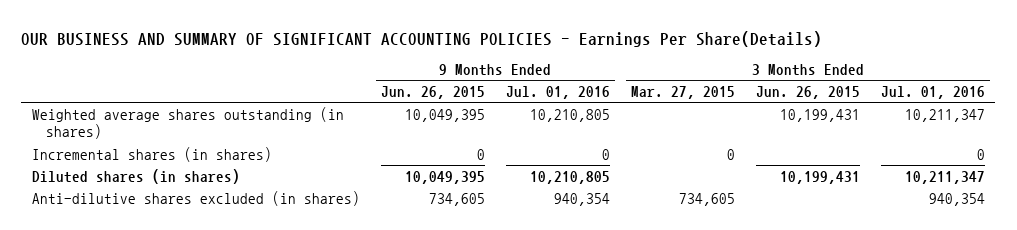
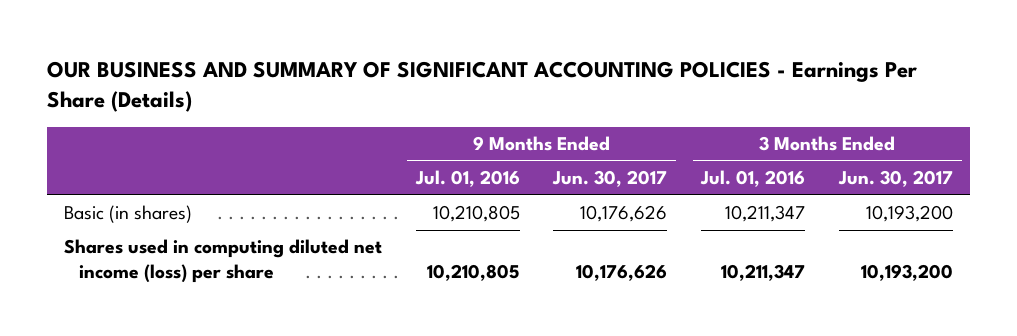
[21,31,823,48] OUR BUSINESS AND SUMMARY OF SIGNIFICANT ACCOUNTING POLICIES - Earnings Per Share(Details) -> [46,61,917,113] OUR BUSINESS AND SUMMARY OF SIGNIFICANT ACCOUNTING POLICIES - Earnings Per Share (Details)
[380,85,485,99] Jun. 26, 2015 -> none
[630,85,735,99] Mar. 27, 2015 -> none
[755,85,860,99] Jun. 26, 2015 -> none
none -> [552,170,668,188] Jun. 30, 2017
none -> [838,170,954,188] Jun. 30, 2017
[31,146,272,162] Incremental shares (in shares) -> none
[31,190,360,206] Anti-dilutive shares excluded (in shares) -> none
[31,106,344,140] Weighted average shares outstanding (in shares) -> [63,205,192,224] Basic (in shares)
[31,168,240,184] Diluted shares (in shares) -> [63,239,382,284] Shares used in computing diluted net income (loss) per share

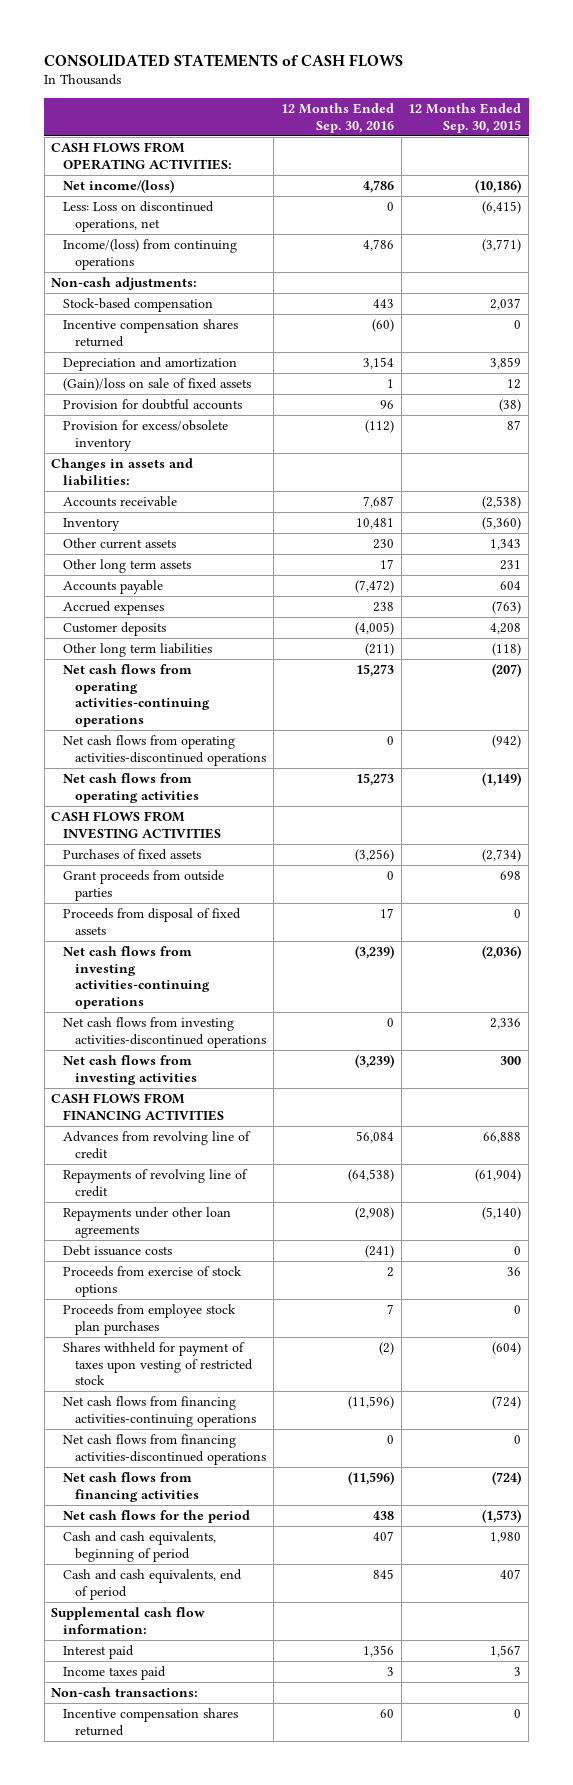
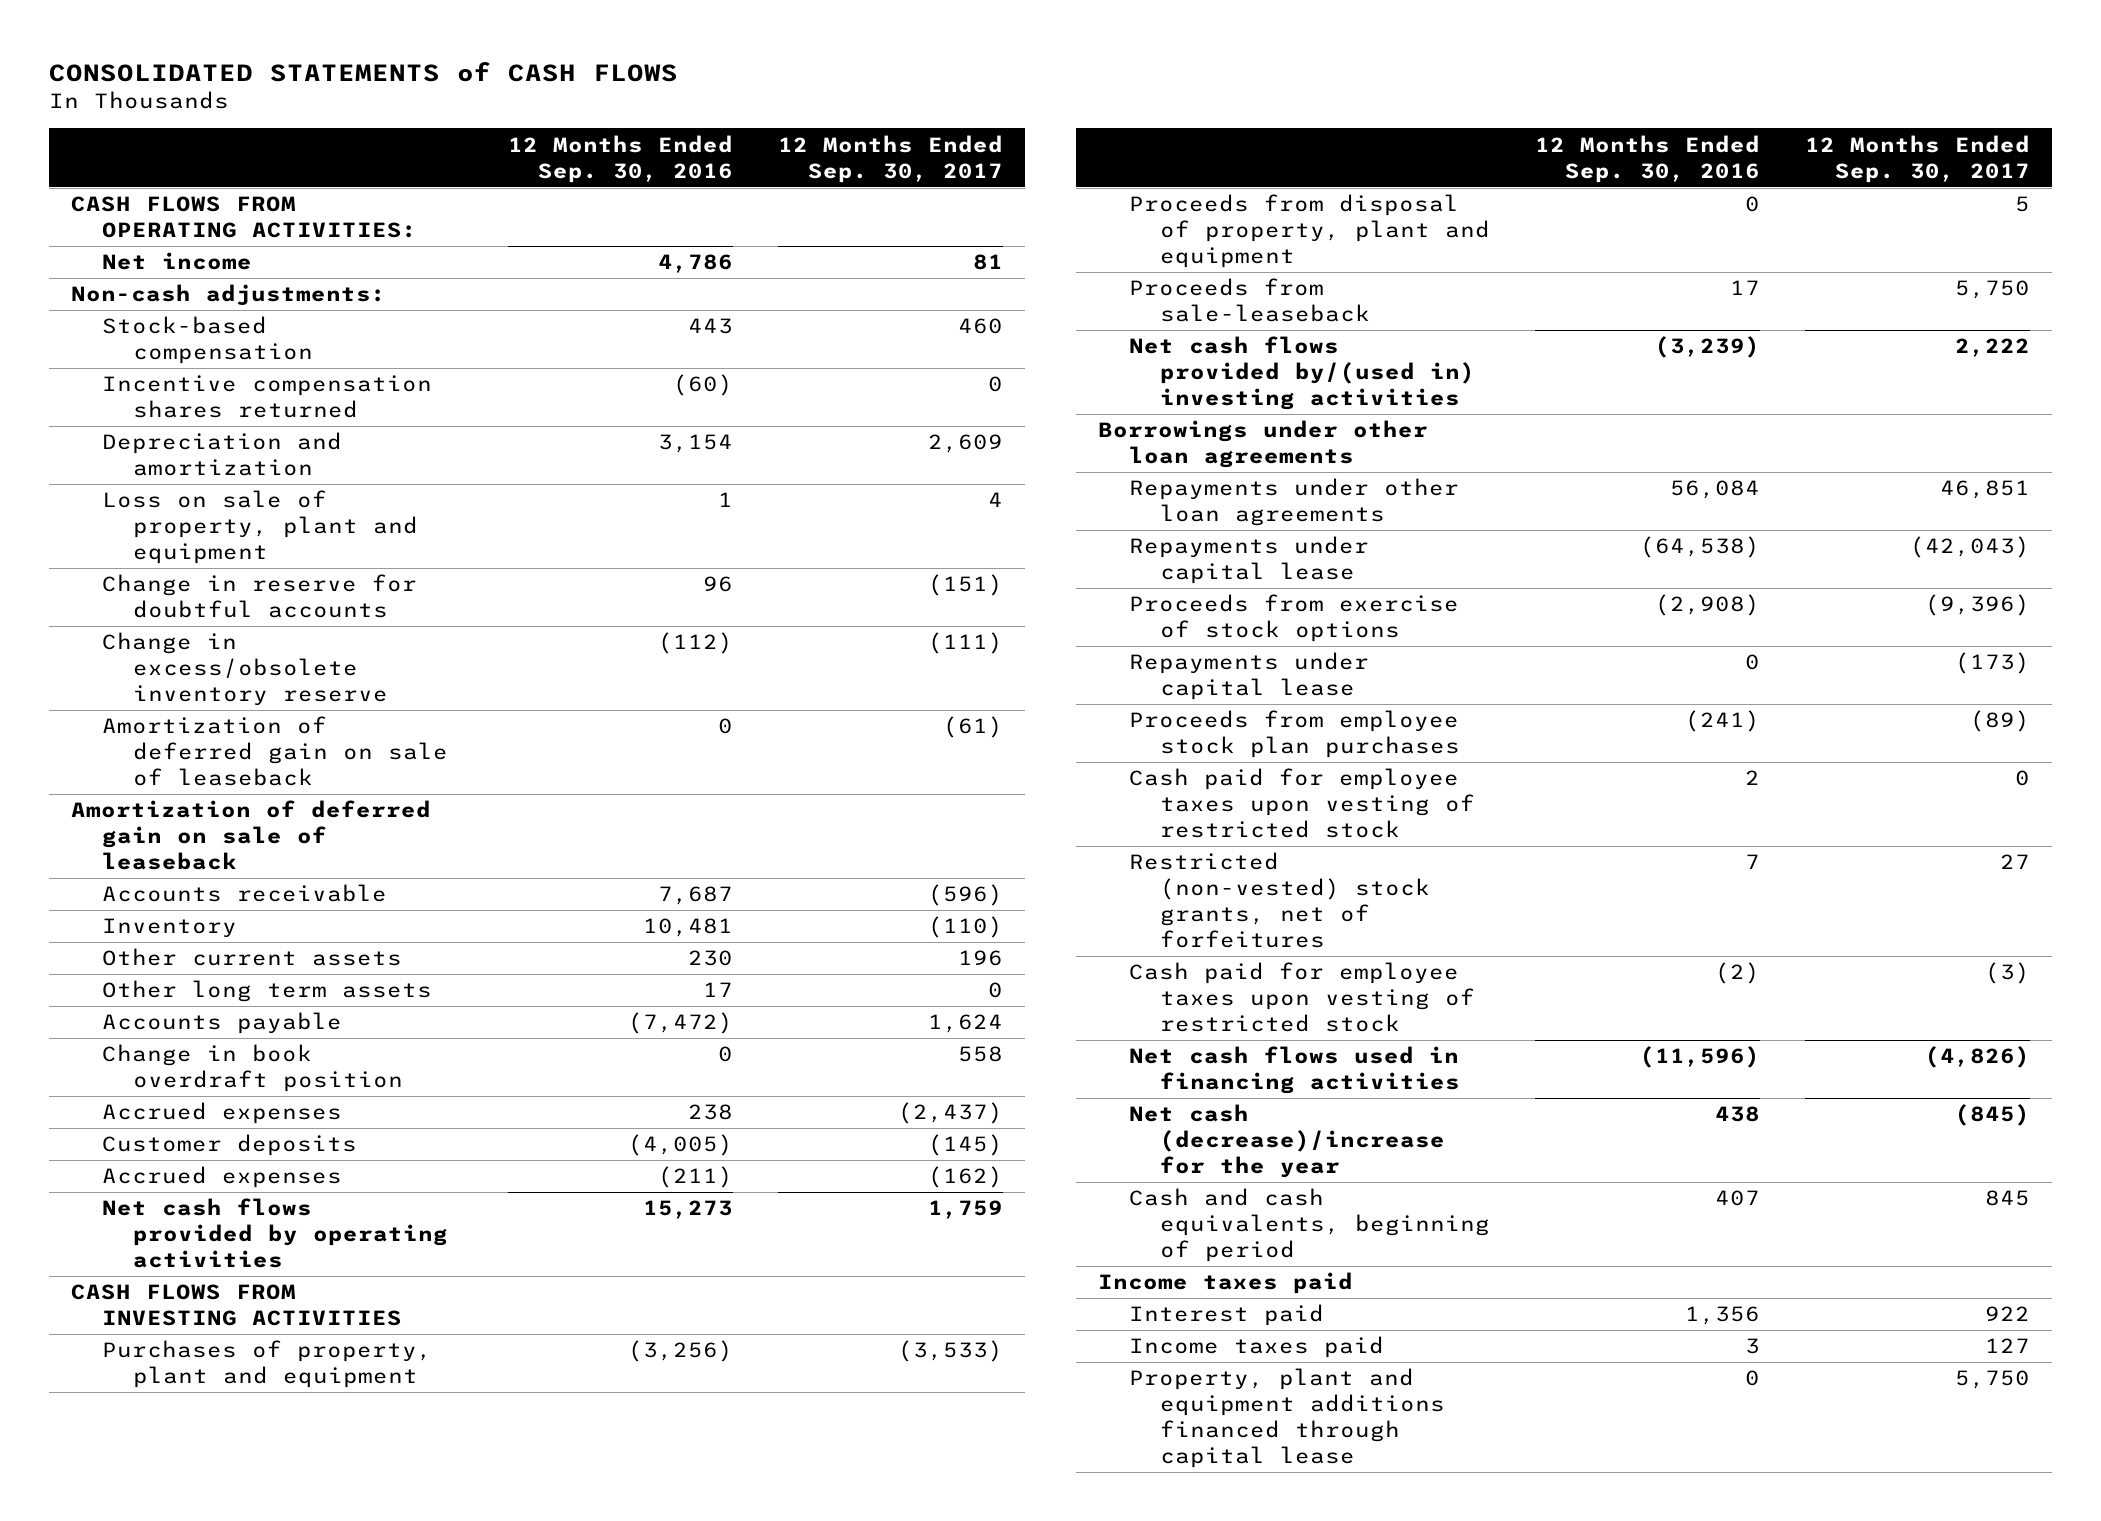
[408,103,522,133] 12 Months Ended Sep. 30, 2015 -> none
none -> [777,134,1003,183] 12 Months Ended Sep. 30, 2017
[63,201,215,232] Less: Loss on discontinued operations, net -> none
[63,239,238,270] Income/(loss) from continuing operations -> none
[63,179,175,194] Net income/(loss) -> [102,252,253,271] Net income
[63,378,252,392] (Gain)/loss on sale of fixed assets -> [102,490,418,564] Loss on sale of property, plant and equipment
[63,399,243,411] Provision for doubtful accounts -> [102,574,418,619] Change in reserve for doubtful accounts
[63,420,229,451] Provision for excess/obsolete inventory -> [102,632,388,706] Change in excess/obsolete inventory reserve
none -> [102,716,448,786] Amortization of deferred gain on sale of leaseback
[51,458,194,486] Changes in assets and liabilities: -> [71,800,432,870] Amortization of deferred gain on sale of leaseback
none -> [102,1044,403,1093] Change in book overdraft position
[63,664,210,727] Net cash flows from operating activities-continuing operations -> none
[63,735,266,766] Net cash flows from operating activities-discontinued operations -> none
[63,643,213,658] Other long term liabilities -> [102,1166,343,1189] Accrued expenses
[63,773,199,803] Net cash flows from operating activities -> [102,1198,448,1268] Net cash flows provided by operating activities
[63,870,225,901] Grant proceeds from outside parties -> none
[63,946,210,1009] Net cash flows from investing activities-continuing operations -> none
[63,1017,266,1048] Net cash flows from investing activities-discontinued operations -> none
[63,1396,256,1427] Net cash flows from financing activities-continuing operations -> none
[63,1434,266,1465] Net cash flows from financing activities-discontinued operations -> none
[63,849,202,861] Purchases of fixed assets -> [102,1340,433,1389] Purchases of property, plant and equipment
[63,908,242,935] Proceeds from disposal of fixed assets -> [1129,194,1490,268] Proceeds from disposal of property, plant and equipment
[379,908,394,919] 17 -> [1744,196,1760,213] 0
none -> [1129,278,1370,323] Proceeds from sale-leaseback
[63,1055,197,1085] Net cash flows from investing activities -> [1129,336,1475,410] Net cash flows provided by/(used in) investing activities
[51,1093,225,1121] CASH FLOWS FROM FINANCING ACTIVITIES -> [1098,420,1429,469] Borrowings under other loan agreements
[63,1131,252,1159] Advances from revolving line of credit -> [1129,478,1460,527] Repayments under other loan agreements
[63,1169,249,1197] Repayments of revolving line of credit -> [1129,536,1370,585] Repayments under capital lease
[63,1207,232,1238] Repayments under other loan agreements -> [1129,594,1460,643] Proceeds from exercise of stock options
none -> [1129,652,1370,701] Repayments under capital lease
[63,1245,173,1257] Debt issuance costs -> [1129,710,1460,759] Proceeds from employee stock plan purchases
[63,1266,243,1297] Proceeds from exercise of stock options -> [1129,768,1475,838] Cash paid for employee taxes upon vesting of restricted stock
[63,1304,237,1335] Proceeds from employee stock plan purchases -> [1129,852,1430,948] Restricted (non-vested) stock grants, net of forfeitures
[63,1342,253,1386] Shares withheld for payment of taxes upon vesting of restricted stock -> [1129,962,1475,1032] Cash paid for employee taxes upon vesting of restricted stock
[63,1472,199,1502] Net cash flows from financing activities -> [1129,1046,1460,1095] Net cash flows used in financing activities
[63,1510,251,1524] Net cash flows for the period -> [1129,1104,1445,1178] Net cash (decrease)/increase for the year
[63,1569,243,1600] Cash and cash equivalents, end of period -> none
[51,1607,206,1634] Supplemental cash flow information: -> [1098,1272,1354,1295] Income taxes paid
[51,1687,199,1698] Non-cash transactions: -> none
[63,1708,239,1736] Incentive compensation shares returned -> none
none -> [1129,1368,1445,1468] Property, plant and equipment additions financed through capital lease

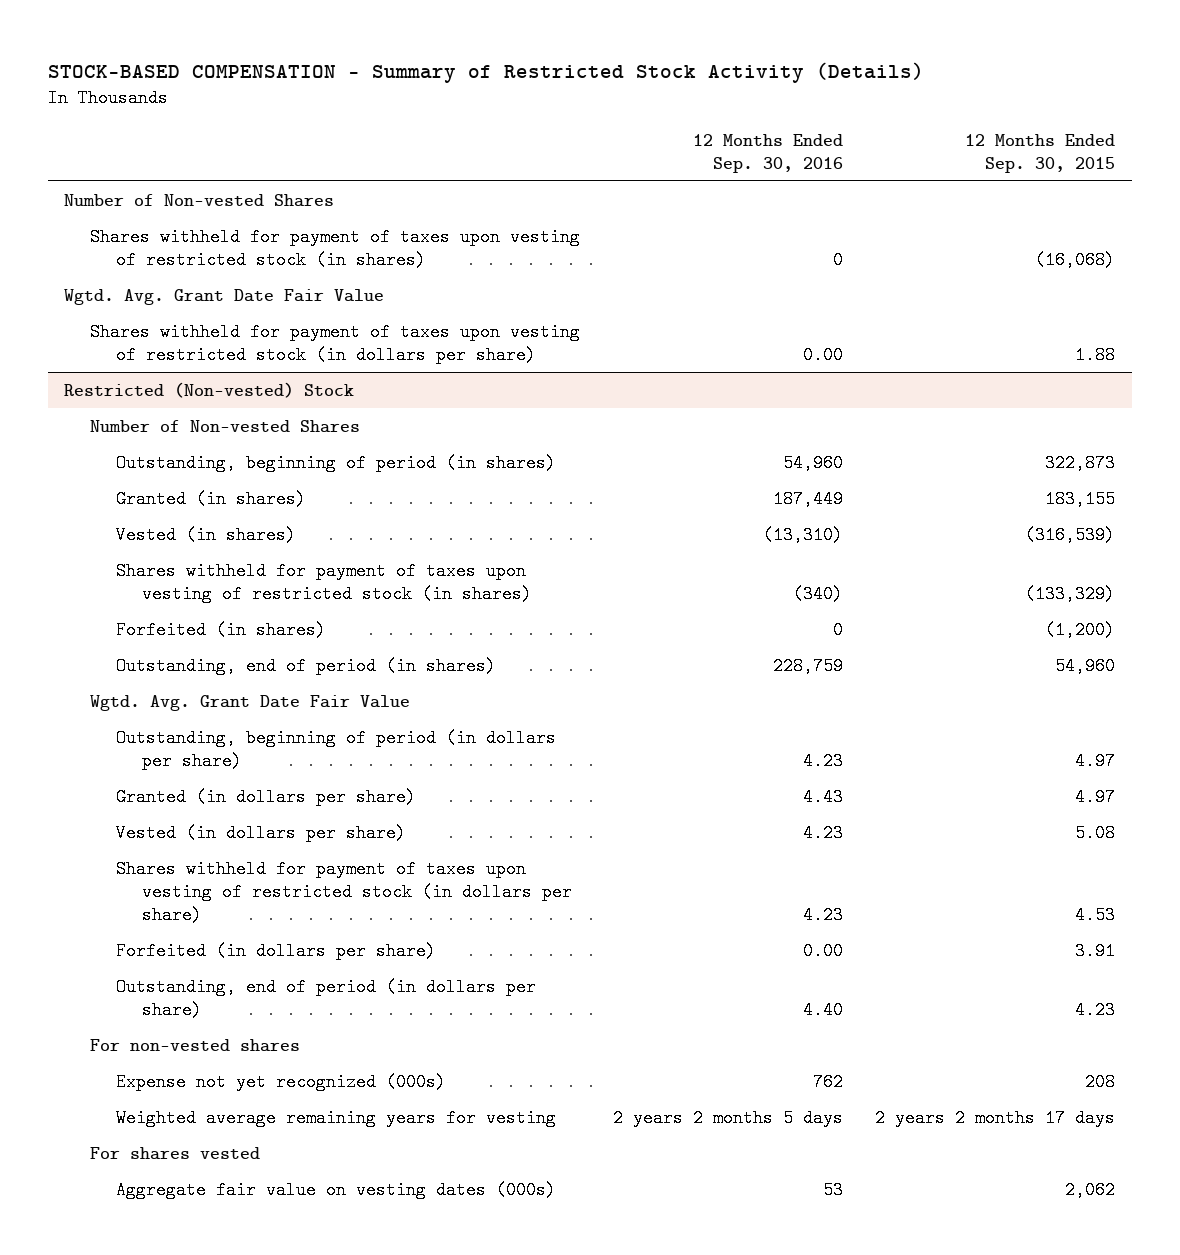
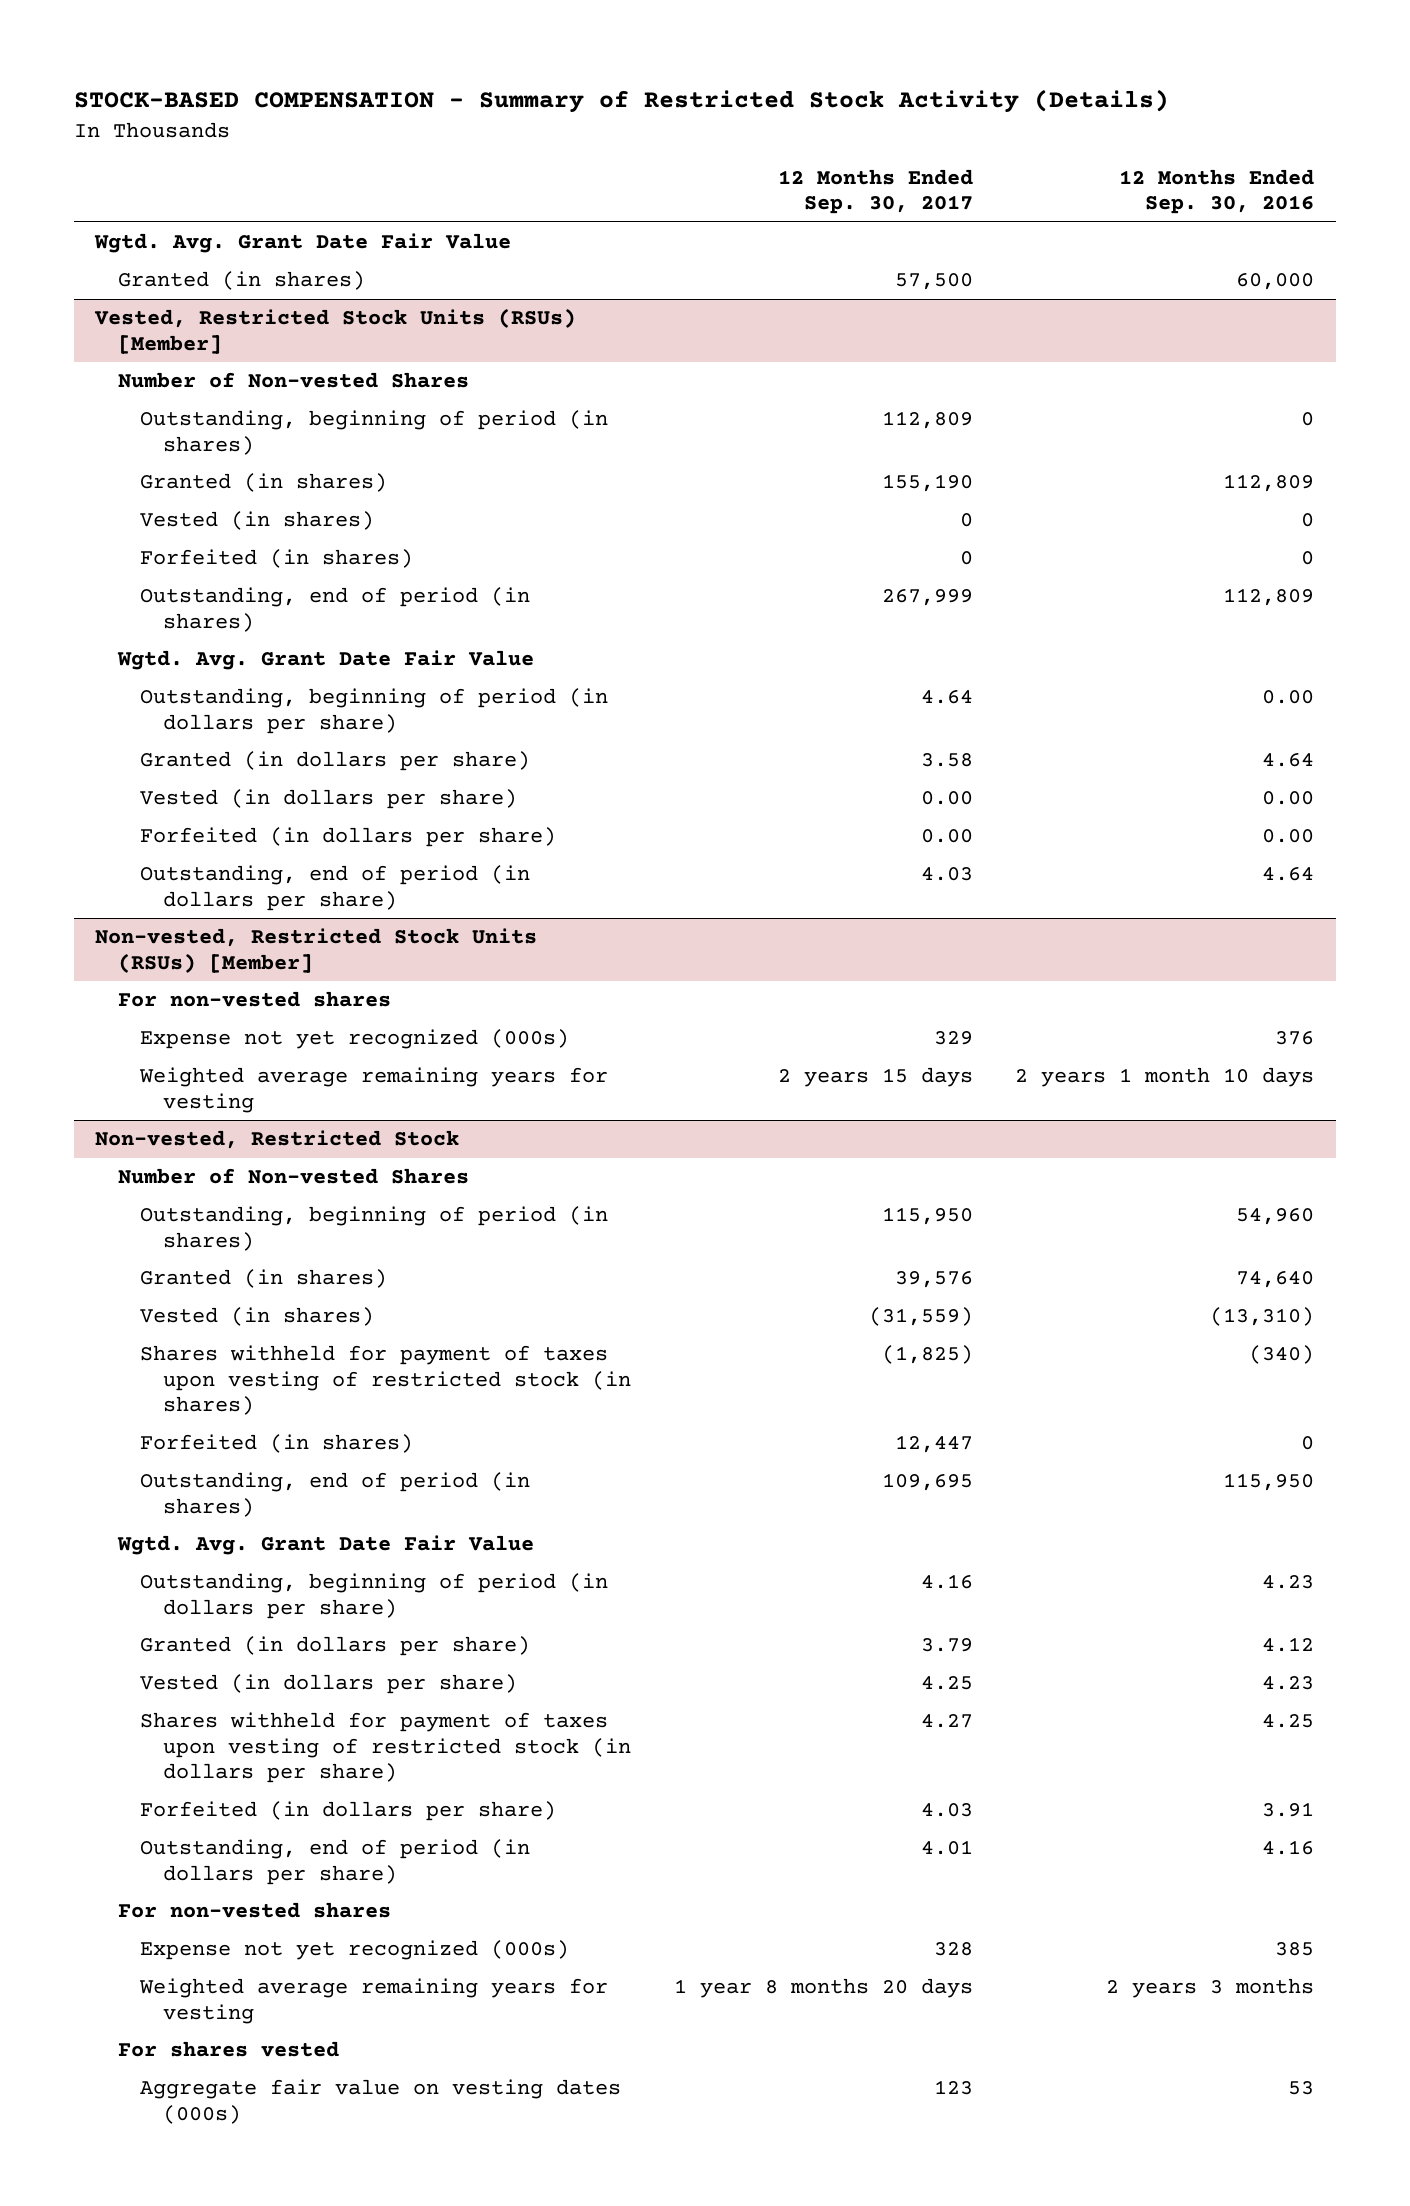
[965,133,1116,173] 12 Months Ended Sep. 30, 2015 -> none
none -> [777,168,973,215] 12 Months Ended Sep. 30, 2017
none -> [94,233,512,254] Wgtd. Avg. Grant Date Fair Value
none -> [117,271,365,291] Granted (in shares)
none -> [94,308,577,354] Vested, Restricted Stock Units (RSUs) [Member]
[90,227,581,269] Shares withheld for payment of taxes upon vesting of restricted stock (in shares) -> none
none -> [140,410,609,455] Outstanding, beginning of period (in shares)
none -> [140,473,388,493] Granted (in shares)
none -> [140,511,375,531] Vested (in shares)
none -> [140,549,414,569] Forfeited (in shares)
none -> [140,587,531,632] Outstanding, end of period (in shares)
[90,322,581,364] Shares withheld for payment of taxes upon vesting of restricted stock (in dollars per share) -> none
none -> [140,688,609,734] Outstanding, beginning of period (in dollars per share)
none -> [140,751,531,772] Granted (in dollars per share)
none -> [140,789,518,810] Vested (in dollars per share)
none -> [140,827,557,848] Forfeited (in dollars per share)
none -> [140,865,531,911] Outstanding, end of period (in dollars per share)
none -> [95,928,538,973] Non-vested, Restricted Stock Units (RSUs) [Member]
none -> [117,991,391,1008] For non-vested shares
none -> [140,1029,570,1050] Expense not yet recognized (000s)
none -> [139,1067,609,1113] Weighted average remaining years for vesting
[64,381,355,398] Restricted (Non-vested) Stock -> [95,1130,460,1150] Non-vested, Restricted Stock
[772,489,843,508] 187,449 -> [1236,1271,1315,1289] 74,640
[772,656,843,675] 228,759 -> [1223,1473,1315,1492] 115,950
[802,787,843,806] 4.43 -> [1262,1637,1315,1653] 4.12
[802,906,843,925] 4.23 -> [1262,1714,1315,1729] 4.25
[802,941,843,960] 0.00 -> [1262,1802,1315,1818] 3.91
[802,1000,843,1019] 4.40 -> [1262,1840,1315,1856] 4.16
[812,1072,843,1091] 762 -> [1275,1942,1315,1957] 385
[612,1108,843,1127] 2 years 2 months 5 days -> [1106,1978,1315,1999] 2 years 3 months

